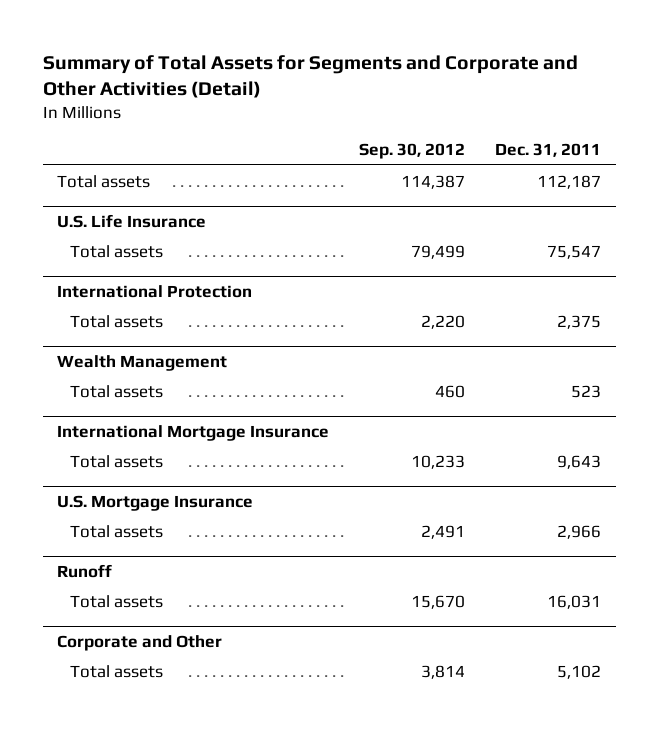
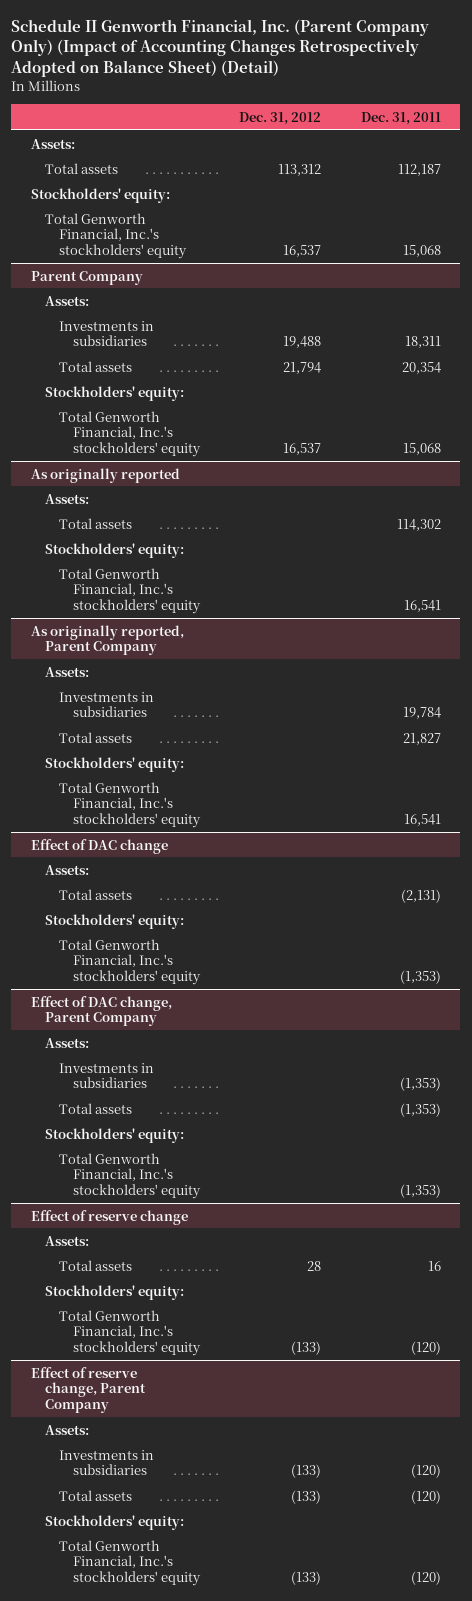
[42,54,578,99] Summary of Total Assets for Segments and Corporate and Other Activities (Detail) -> [11,18,430,78] Schedule II Genworth Financial, Inc. (Parent Company Only) (Impact of Accounting Changes Retrospectively Adopted on Balance Sheet) (Detail)
[359,143,466,160] Sep. 30, 2012 -> none
none -> [239,111,322,125] Dec. 31, 2012
none -> [31,138,76,149] Assets:
[57,213,207,228] U.S. Life Insurance -> none
[57,284,253,298] International Protection -> none
[57,354,228,371] Wealth Management -> none
[57,424,330,441] International Mortgage Insurance -> none
[57,494,254,511] U.S. Mortgage Insurance -> none
[57,563,113,578] Runoff -> none
[57,634,223,651] Corporate and Other -> none
none -> [31,187,171,203] Stockholders' equity:
none -> [44,212,187,259] Total Genworth Financial, Inc.'s stockholders' equity
none -> [31,270,144,285] Parent Company
none -> [44,295,89,306] Assets:
none -> [58,320,154,347] Investments in subsidiaries
[546,244,601,259] 75,547 -> [401,361,441,374] 20,354
none -> [44,385,184,401] Stockholders' equity:
none -> [58,410,201,457] Total Genworth Financial, Inc.'s stockholders' equity
none -> [31,467,181,483] As originally reported
none -> [44,493,89,504] Assets:
[556,314,601,329] 2,375 -> [396,518,441,531] 114,302
none -> [44,542,184,558] Stockholders' equity:
none -> [58,567,201,614] Total Genworth Financial, Inc.'s stockholders' equity
none -> [31,624,185,656] As originally reported, Parent Company
none -> [44,666,89,677] Assets:
none -> [58,691,154,718] Investments in subsidiaries
[570,384,601,398] 523 -> [402,732,441,745] 21,827
none -> [44,756,184,772] Stockholders' equity:
none -> [58,781,201,828] Total Genworth Financial, Inc.'s stockholders' equity
none -> [31,838,169,854] Effect of DAC change
none -> [44,864,89,875] Assets:
[556,454,601,469] 9,643 -> [400,888,441,903] (2,131)
none -> [44,913,184,929] Stockholders' equity:
none -> [58,938,201,985] Total Genworth Financial, Inc.'s stockholders' equity
none -> [31,995,173,1027] Effect of DAC change, Parent Company
none -> [44,1037,89,1048] Assets:
none -> [58,1062,154,1089] Investments in subsidiaries
[556,524,601,539] 2,966 -> [399,1102,441,1117] (1,353)
none -> [44,1127,184,1143] Stockholders' equity:
none -> [58,1152,201,1199] Total Genworth Financial, Inc.'s stockholders' equity
none -> [31,1209,189,1225] Effect of reserve change
none -> [44,1235,89,1246] Assets:
[546,594,601,609] 16,031 -> [427,1260,441,1271] 16
none -> [44,1284,184,1300] Stockholders' equity:
none -> [58,1309,201,1356] Total Genworth Financial, Inc.'s stockholders' equity
none -> [31,1366,146,1413] Effect of reserve change, Parent Company
none -> [44,1424,89,1435] Assets:
none -> [58,1449,154,1476] Investments in subsidiaries
[556,664,601,679] 5,102 -> [410,1489,441,1504] (120)
none -> [44,1514,184,1530] Stockholders' equity:
none -> [58,1539,201,1586] Total Genworth Financial, Inc.'s stockholders' equity

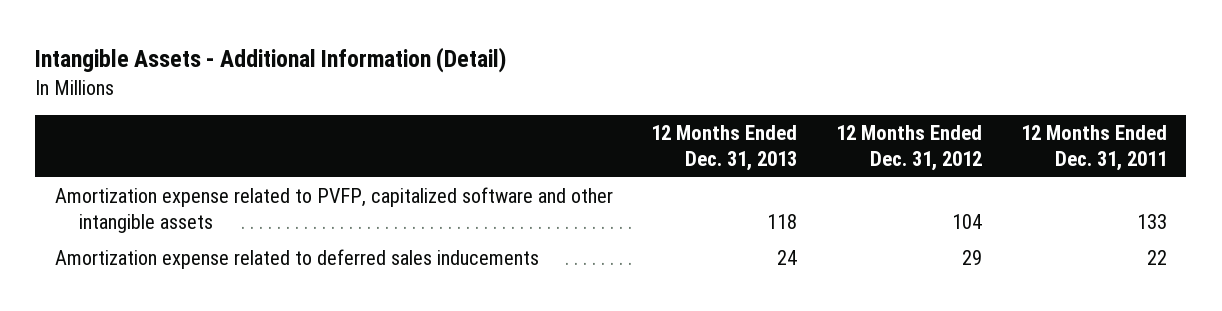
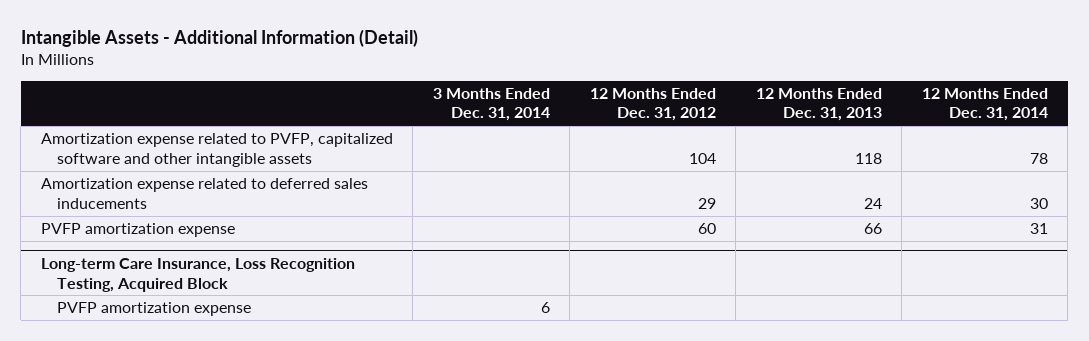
[1020,125,1167,171] 12 Months Ended Dec. 31, 2011 -> none
none -> [432,87,550,122] 3 Months Ended Dec. 31, 2014
none -> [921,87,1048,122] 12 Months Ended Dec. 31, 2014
none -> [40,222,235,237] PVFP amortization expense
none -> [40,257,355,292] Long-term Care Insurance, Loss Recognition Testing, Acquired Block
none -> [56,301,251,316] PVFP amortization expense

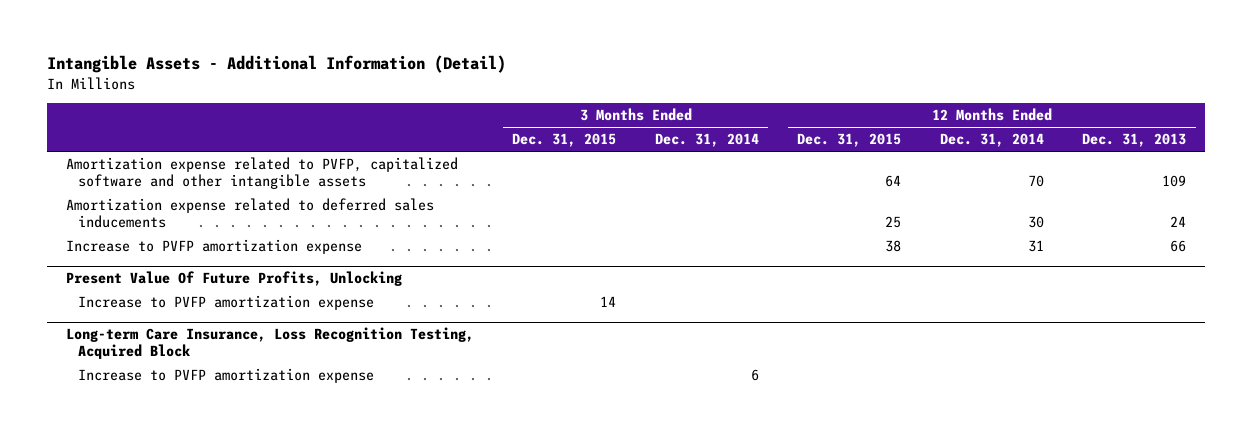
[589,87,716,122] 12 Months Ended Dec. 31, 2012 -> none
none -> [512,133,617,148] Dec. 31, 2015
none -> [797,133,902,148] Dec. 31, 2015
[854,152,882,164] 118 -> [1162,174,1187,187] 109
[1029,152,1048,164] 78 -> [1027,174,1044,187] 70
[40,222,235,237] PVFP amortization expense -> [66,239,363,255] Increase to PVFP amortization expense
none -> [66,271,403,287] Present Value Of Future Profits, Unlocking
none -> [78,295,375,311] Increase to PVFP amortization expense
[56,301,251,316] PVFP amortization expense -> [78,368,375,384] Increase to PVFP amortization expense

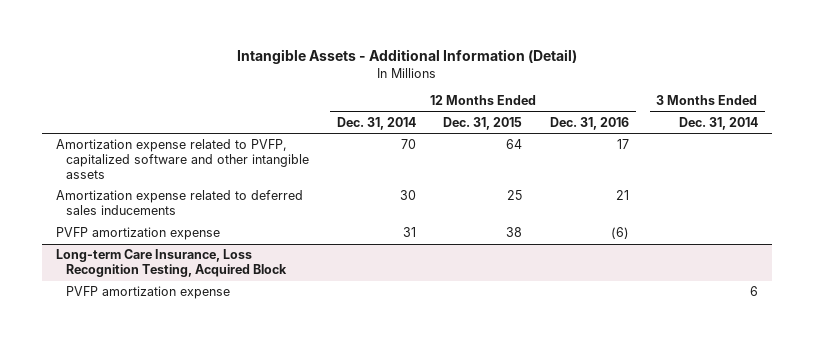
[512,133,617,148] Dec. 31, 2015 -> none
[1082,133,1187,148] Dec. 31, 2013 -> none
none -> [550,117,630,131] Dec. 31, 2016
[66,271,403,287] Present Value Of Future Profits, Unlocking -> none
[78,295,375,311] Increase to PVFP amortization expense -> none
[66,239,363,255] Increase to PVFP amortization expense -> [55,227,220,241] PVFP amortization expense
[78,368,375,384] Increase to PVFP amortization expense -> [66,286,231,300] PVFP amortization expense

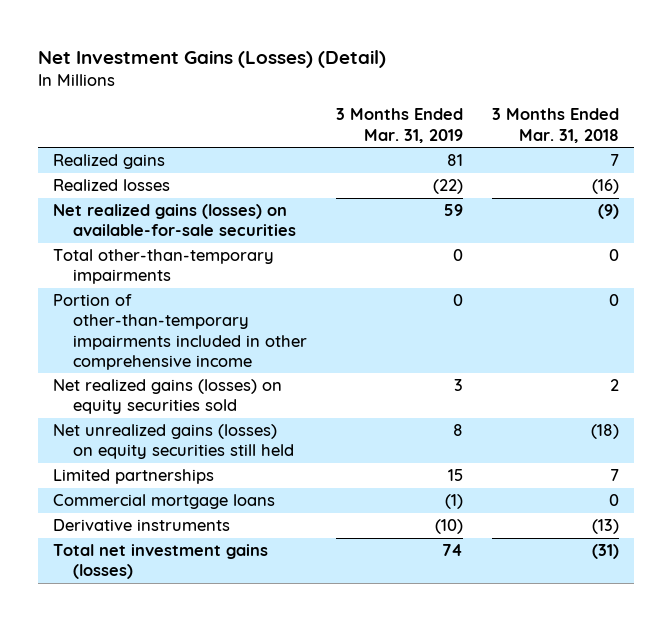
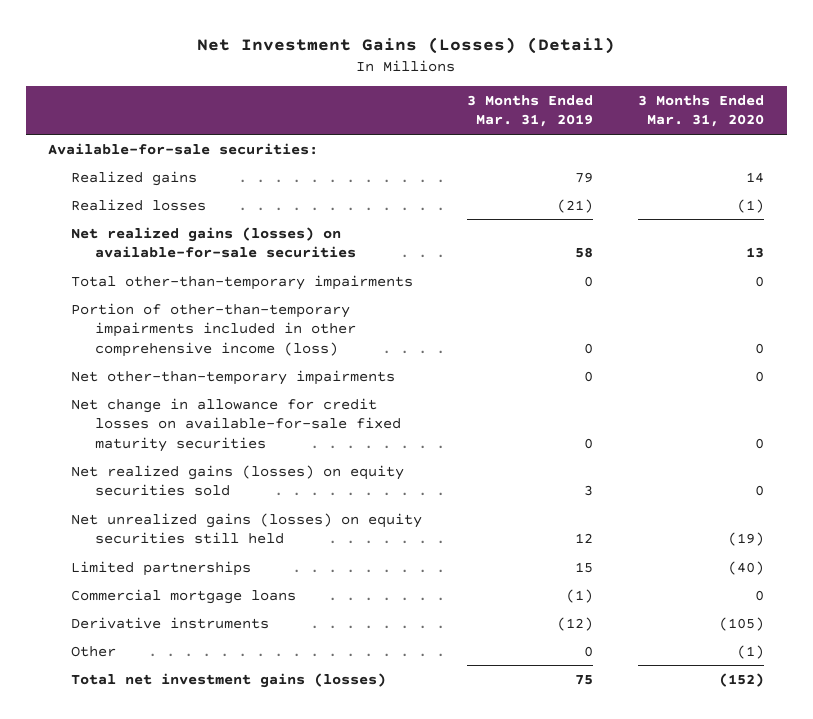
[492,108,620,143] 3 Months Ended Mar. 31, 2018 -> none
none -> [638,94,765,128] 3 Months Ended Mar. 31, 2020
none -> [48,142,319,155] Available-for-sale securities:
[446,154,463,167] 81 -> [575,171,594,183] 79
[432,179,463,195] (22) -> [557,198,594,213] (21)
[443,204,463,217] 59 -> [575,247,594,259] 58
[52,294,307,370] Portion of other-than-temporary impairments included in other comprehensive income -> [71,302,356,357] Portion of other-than-temporary impairments included in other comprehensive income (loss)
none -> [71,369,396,385] Net other-than-temporary impairments
none -> [71,397,401,452] Net change in allowance for credit losses on available-for-sale fixed maturity securities
[452,424,463,437] 8 -> [575,533,594,544] 12
[434,519,463,535] (10) -> [557,616,594,631] (12)
none -> [71,645,117,657] Other
[441,544,463,557] 74 -> [575,674,594,685] 75

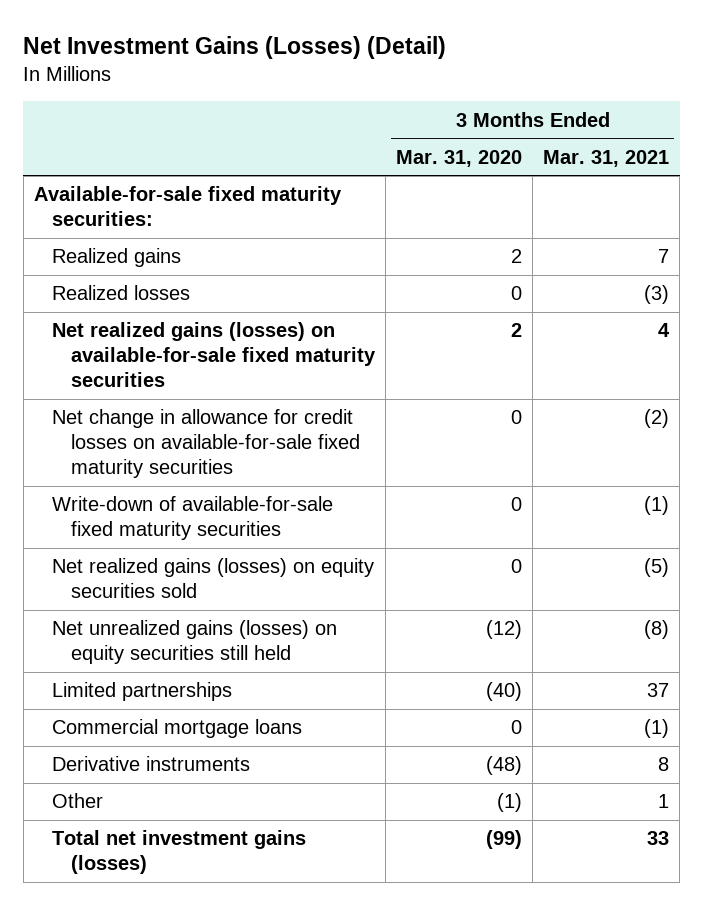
[467,94,594,128] 3 Months Ended Mar. 31, 2019 -> none
none -> [543,149,670,167] Mar. 31, 2021
[71,274,414,290] Total other-than-temporary impairments -> none
[71,302,356,357] Portion of other-than-temporary impairments included in other comprehensive income (loss) -> none
[71,369,396,385] Net other-than-temporary impairments -> none
[48,142,319,155] Available-for-sale securities: -> [33,186,342,227] Available-for-sale fixed maturity securities:
[746,171,765,183] 14 -> [511,249,523,264] 2
[737,198,765,213] (1) -> [511,286,523,301] 0
[71,226,356,259] Net realized gains (losses) on available-for-sale securities -> [52,322,376,388] Net realized gains (losses) on available-for-sale fixed maturity securities
[746,247,765,259] 13 -> [511,323,523,338] 2
none -> [52,496,334,541] Write-down of available-for-sale fixed maturity securities
[728,532,765,547] (19) -> [486,620,523,640] (12)
[719,616,765,631] (105) -> [486,756,523,776] (48)
[719,672,765,687] (152) -> [486,830,523,850] (99)

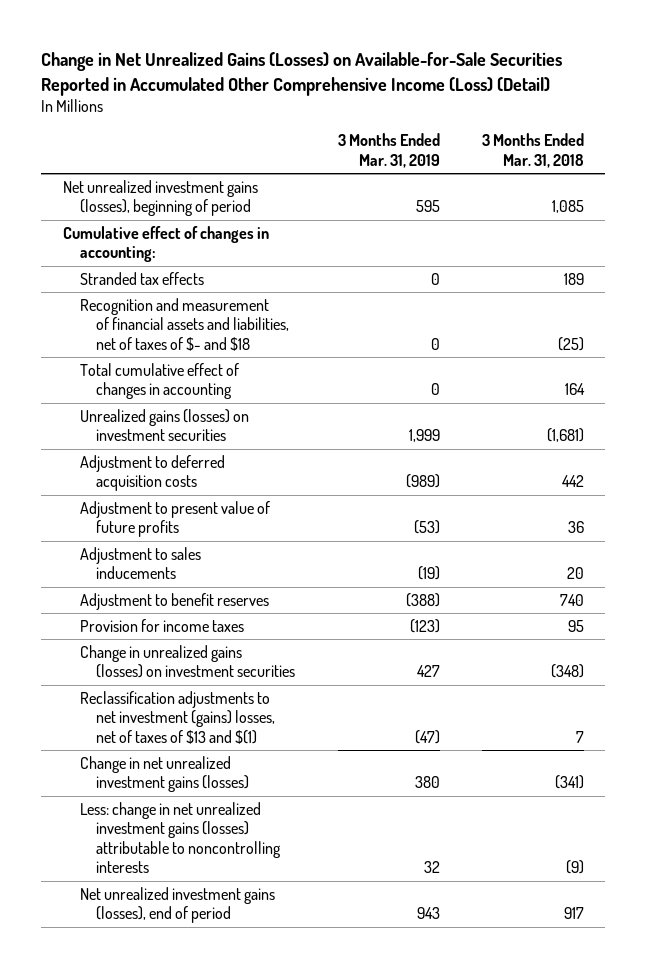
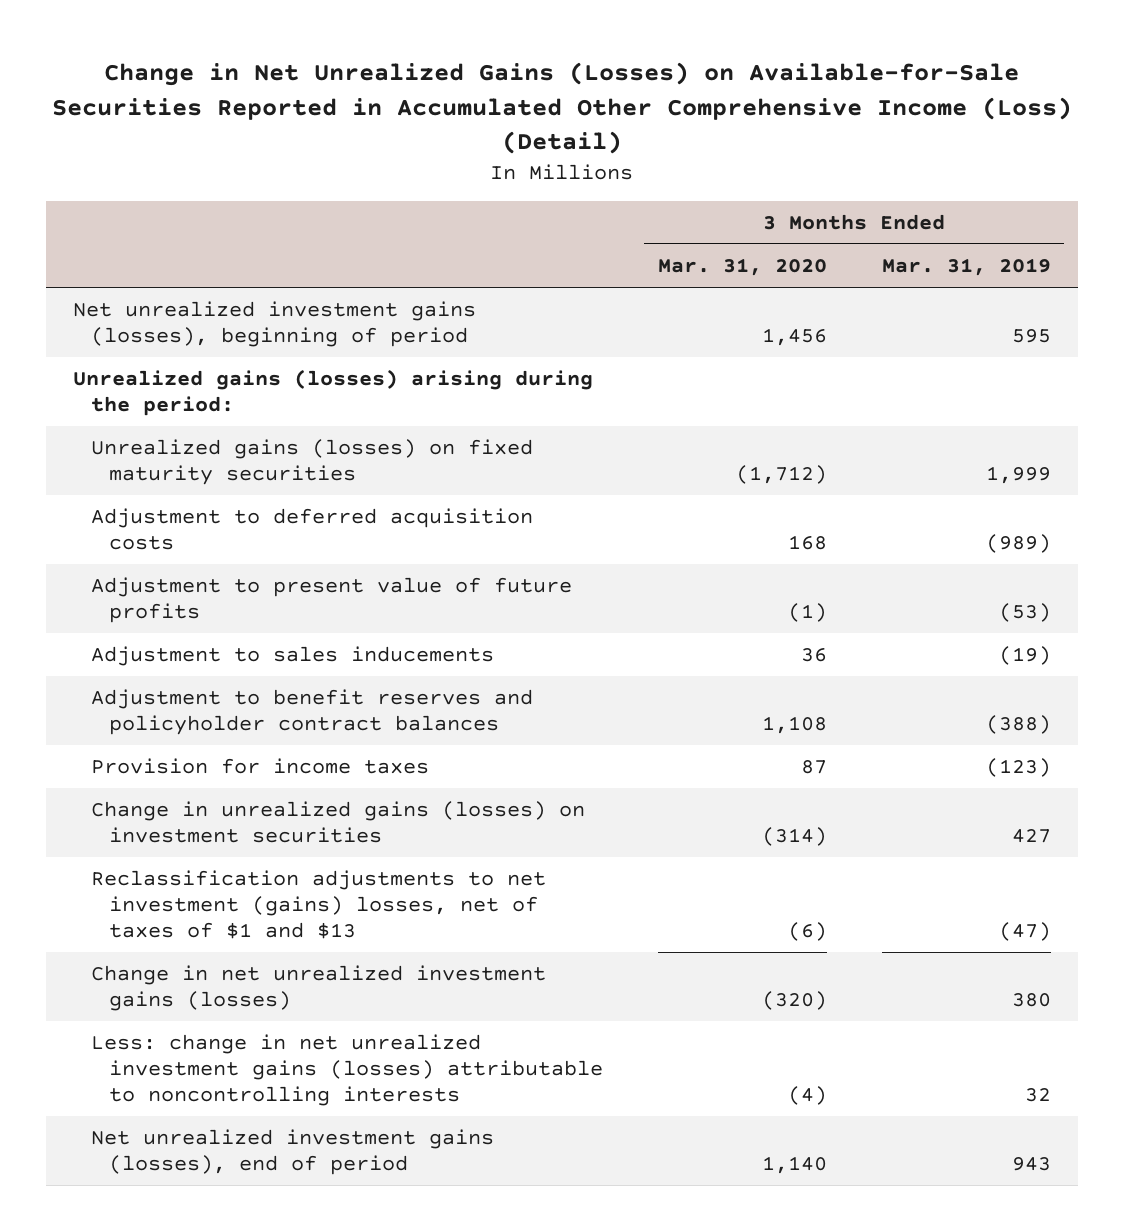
[482,133,585,169] 3 Months Ended Mar. 31, 2018 -> none
none -> [657,258,827,277] Mar. 31, 2020
[62,225,269,263] Cumulative effect of changes in accounting: -> none
[79,271,204,285] Stranded tax effects -> none
[79,297,290,351] Recognition and measurement of financial assets and liabilities, net of taxes of $- and $18 -> none
[79,362,239,400] Total cumulative effect of changes in accounting -> none
none -> [73,369,594,417] Unrealized gains (losses) arising during the period:
[79,408,249,442] Unrealized gains (losses) on investment securities -> [91,439,534,486] Unrealized gains (losses) on fixed maturity securities
[79,592,269,610] Adjustment to benefit reserves -> [91,689,534,736] Adjustment to benefit reserves and policyholder contract balances
[79,690,276,744] Reclassification adjustments to net investment (gains) losses, net of taxes of $13 and $(1) -> [91,870,547,940] Reclassification adjustments to net investment (gains) losses, net of taxes of $1 and $13

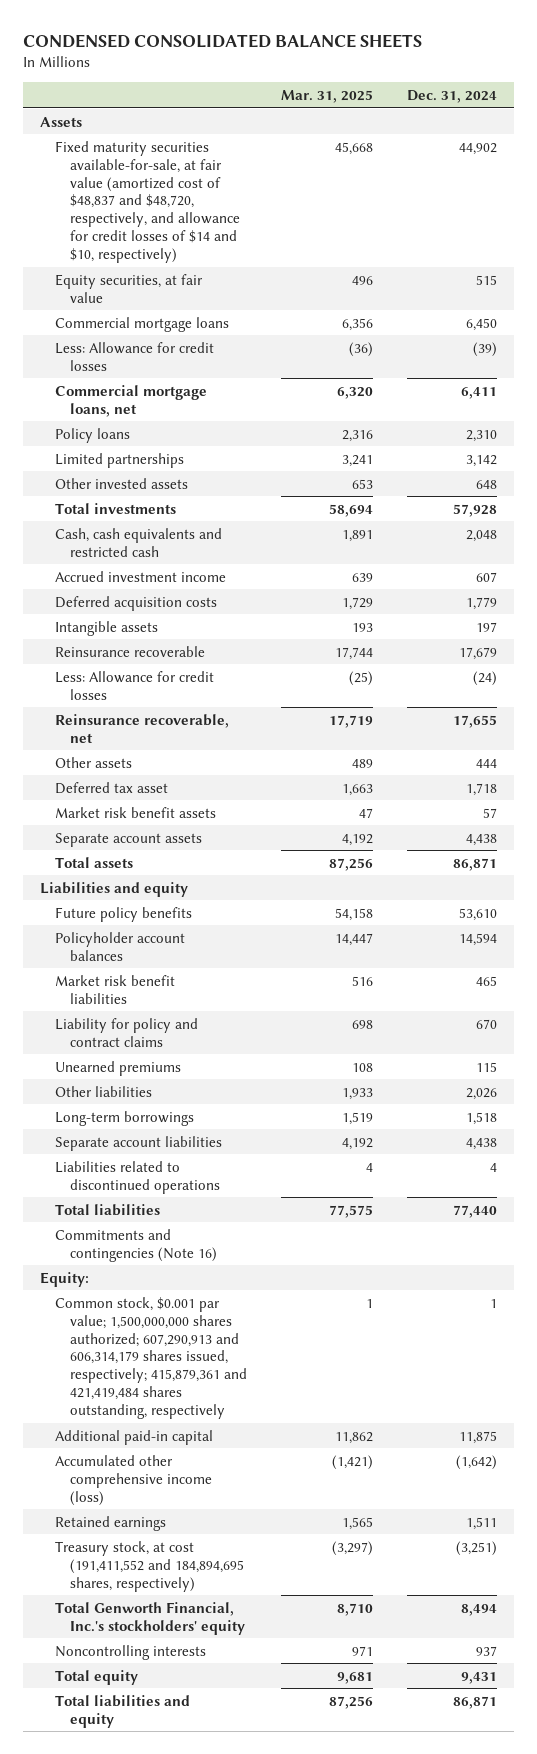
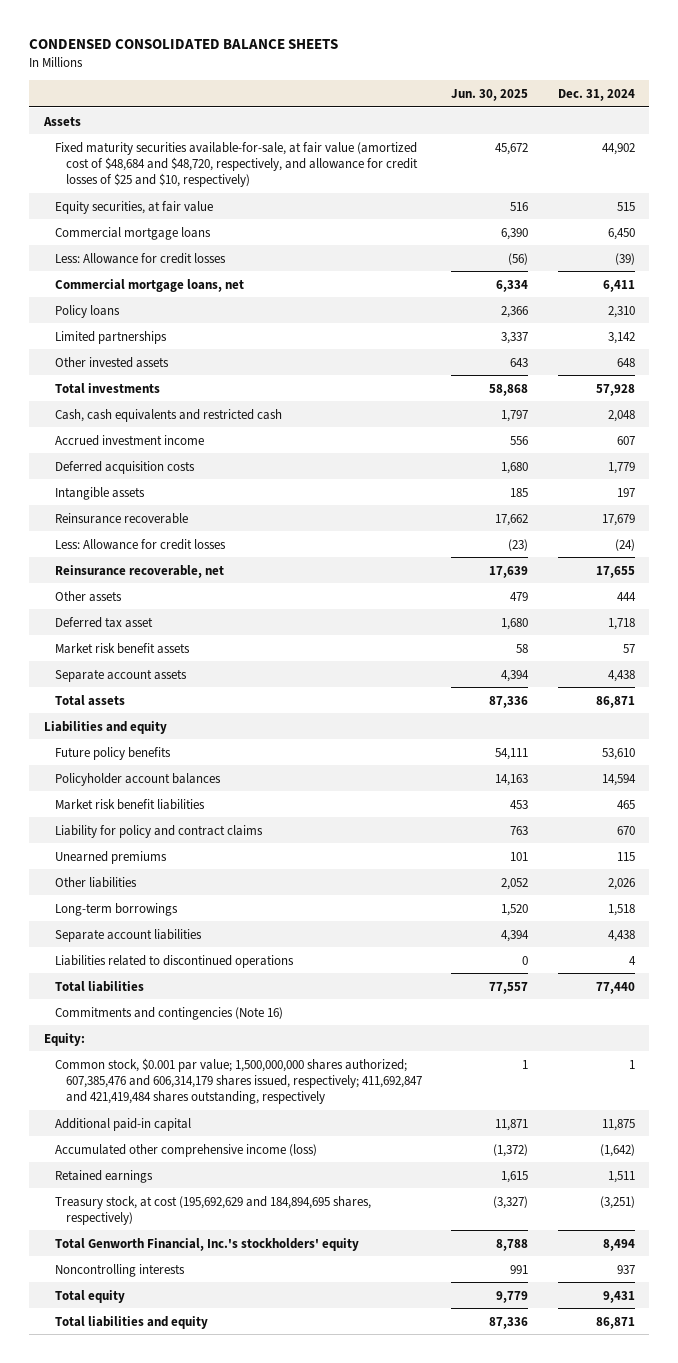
[280,90,373,104] Mar. 31, 2025 -> none
none -> [451,88,529,101] Jun. 30, 2025
[54,140,240,264] Fixed maturity securities available-for-sale, at fair value (amortized cost of $48,837 and $48,720, respectively, and allowance for credit losses of $14 and $10, respectively) -> [54,141,418,187] Fixed maturity securities available-for-sale, at fair value (amortized cost of $48,684 and $48,720, respectively, and allowance for credit losses of $25 and $10, respectively)
[54,1296,247,1420] Common stock, $0.001 par value; 1,500,000,000 shares authorized; 607,290,913 and 606,314,179 shares issued, respectively; 415,879,361 and 421,419,484 shares outstanding, respectively -> [54,1057,422,1104] Common stock, $0.001 par value; 1,500,000,000 shares authorized; 607,385,476 and 606,314,179 shares issued, respectively; 411,692,847 and 421,419,484 shares outstanding, respectively
[54,1540,244,1592] Treasury stock, at cost (191,411,552 and 184,894,695 shares, respectively) -> [54,1195,371,1225] Treasury stock, at cost (195,692,629 and 184,894,695 shares, respectively)

